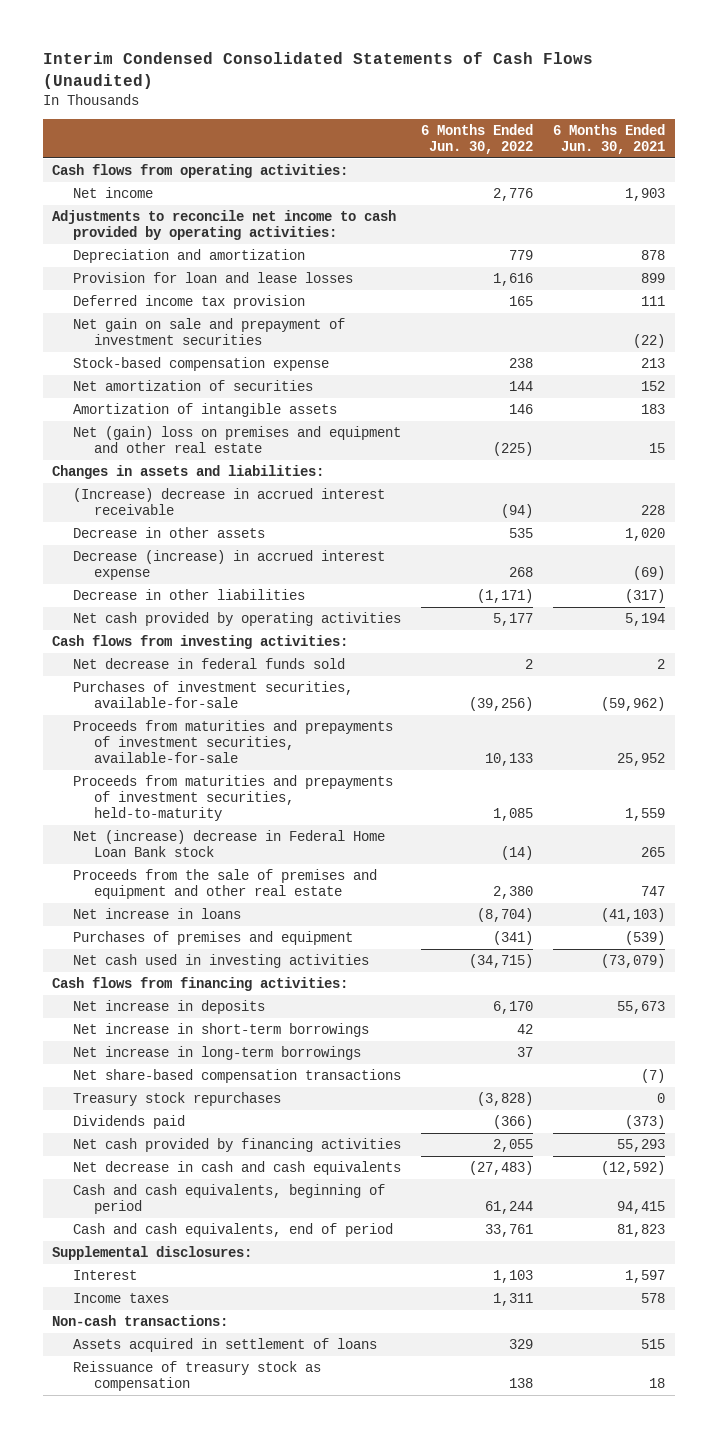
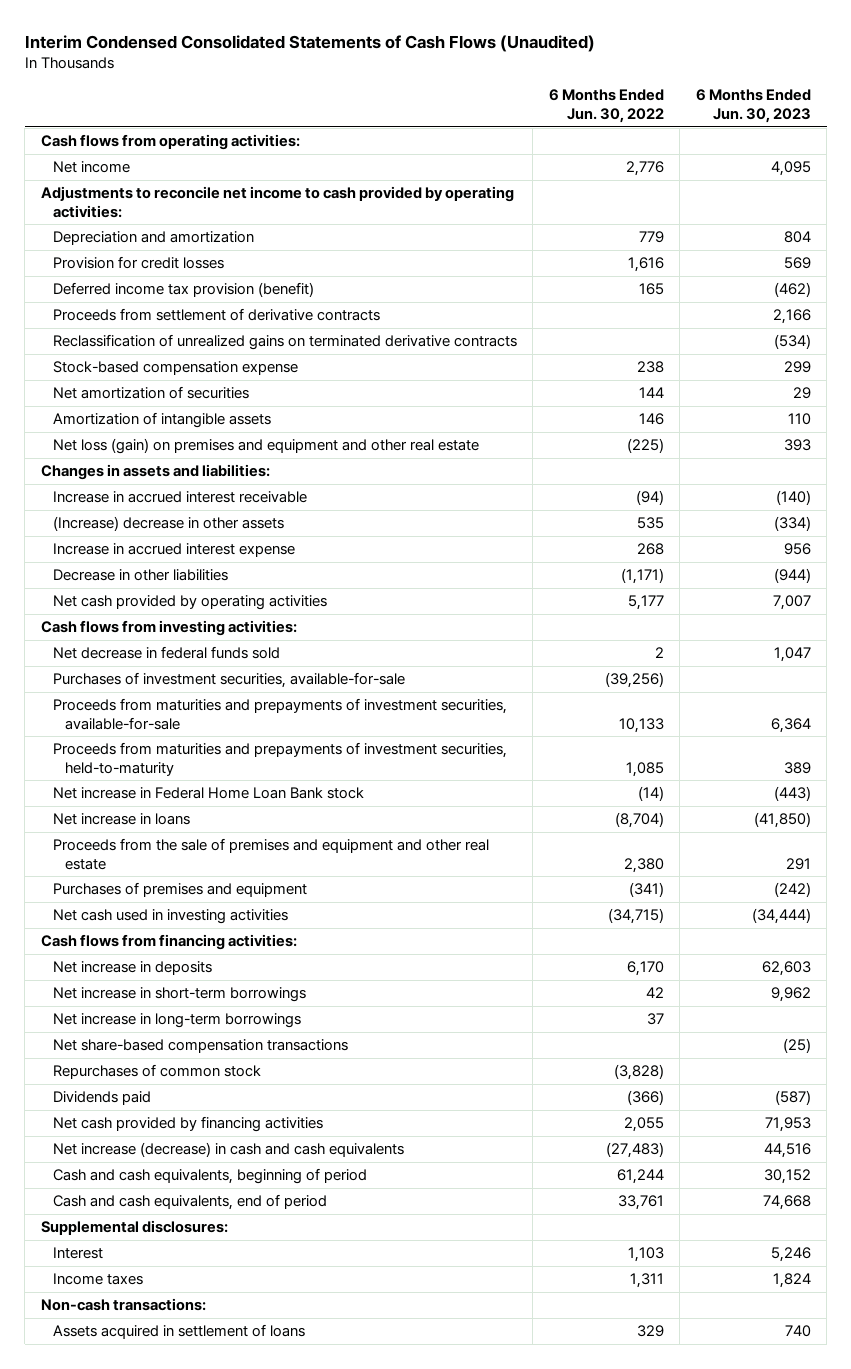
[552,123,665,154] 6 Months Ended Jun. 30, 2021 -> none
none -> [695,89,811,124] 6 Months Ended Jun. 30, 2023
[73,318,346,346] Net gain on sale and prepayment of investment securities -> none
[73,272,354,284] Provision for loan and lease losses -> [52,256,224,270] Provision for credit losses
[73,295,306,310] Deferred income tax provision -> [52,282,314,298] Deferred income tax provision (benefit)
none -> [52,308,380,322] Proceeds from settlement of derivative contracts
none -> [52,334,517,351] Reclassification of unrealized gains on terminated derivative contracts
[73,426,402,454] Net (gain) loss on premises and equipment and other real estate -> [52,438,479,455] Net loss (gain) on premises and equipment and other real estate
[73,488,386,516] (Increase) decrease in accrued interest receivable -> [52,491,307,504] Increase in accrued interest receivable
[73,527,266,539] Decrease in other assets -> [52,516,284,532] (Increase) decrease in other assets
[73,550,386,581] Decrease (increase) in accrued interest expense -> [52,543,295,558] Increase in accrued interest expense
[73,830,386,858] Net (increase) decrease in Federal Home Loan Bank stock -> [52,787,364,800] Net increase in Federal Home Loan Bank stock
[73,869,378,900] Proceeds from the sale of premises and equipment and other real estate -> [52,838,489,870] Proceeds from the sale of premises and equipment and other real estate
[73,1092,282,1107] Treasury stock repurchases -> [52,1064,261,1080] Repurchases of common stock
[73,1161,402,1176] Net decrease in cash and cash equivalents -> [52,1142,404,1158] Net increase (decrease) in cash and cash equivalents
[73,1361,322,1392] Reissuance of treasury stock as compensation -> none

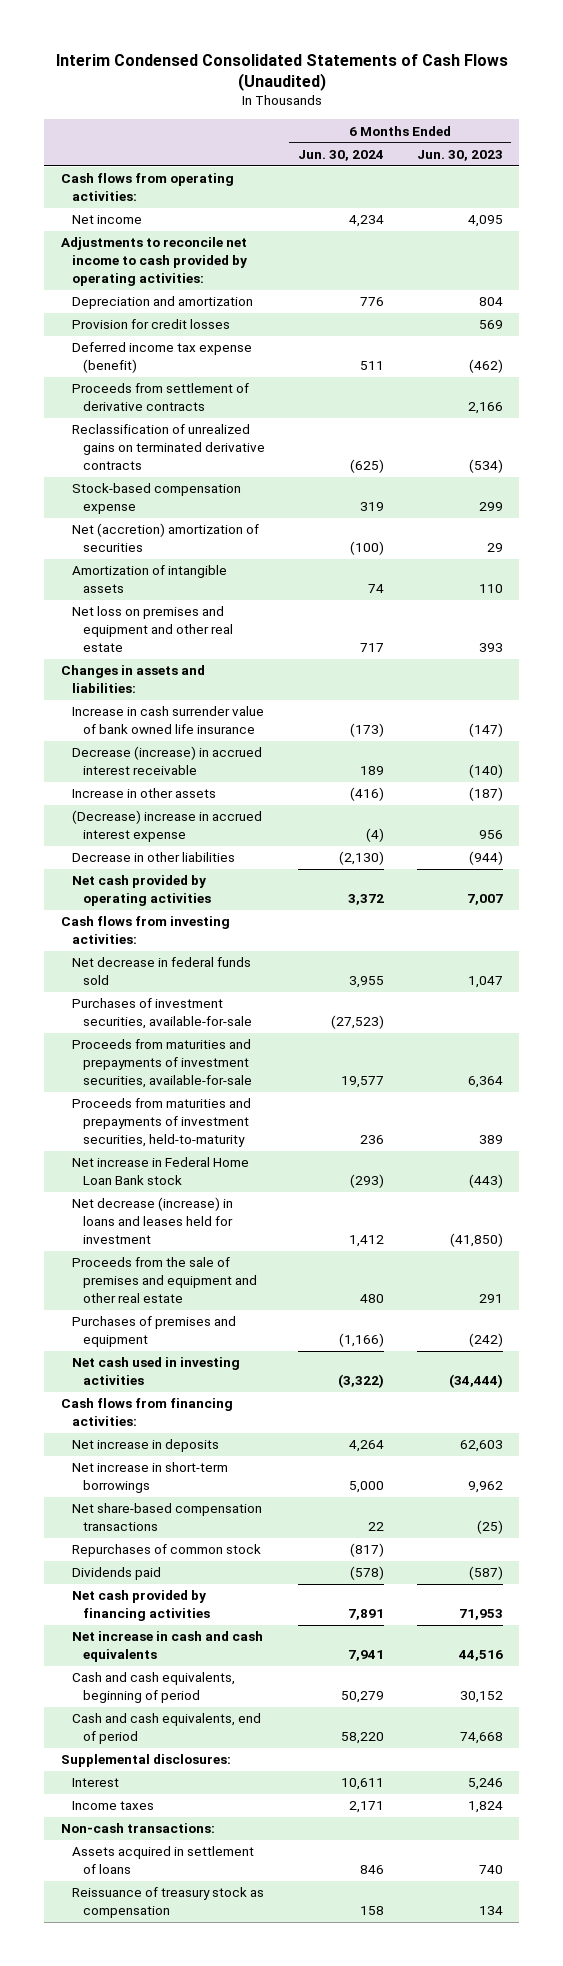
[548,89,664,124] 6 Months Ended Jun. 30, 2022 -> none
none -> [297,149,384,161] Jun. 30, 2024
[52,282,314,298] Deferred income tax provision (benefit) -> [71,342,252,374] Deferred income tax expense (benefit)
[52,386,249,400] Net amortization of securities -> [71,523,259,553] Net (accretion) amortization of securities
[52,438,479,455] Net loss (gain) on premises and equipment and other real estate -> [71,606,233,652] Net loss on premises and equipment and other real estate
none -> [71,706,264,735] Increase in cash surrender value of bank owned life insurance
[52,491,307,504] Increase in accrued interest receivable -> [71,746,262,776] Decrease (increase) in accrued interest receivable
[52,516,284,532] (Increase) decrease in other assets -> [71,788,216,799] Increase in other assets
[773,516,811,532] (334) -> [468,787,503,802] (187)
[52,543,295,558] Increase in accrued interest expense -> [71,810,262,843] (Decrease) increase in accrued interest expense
[52,813,190,826] Net increase in loans -> [71,1197,233,1244] Net decrease (increase) in loans and leases held for investment
[52,1013,301,1029] Net increase in long-term borrowings -> none
[52,1142,404,1158] Net increase (decrease) in cash and cash equivalents -> [71,1631,263,1663] Net increase in cash and cash equivalents
none -> [71,1887,264,1919] Reissuance of treasury stock as compensation

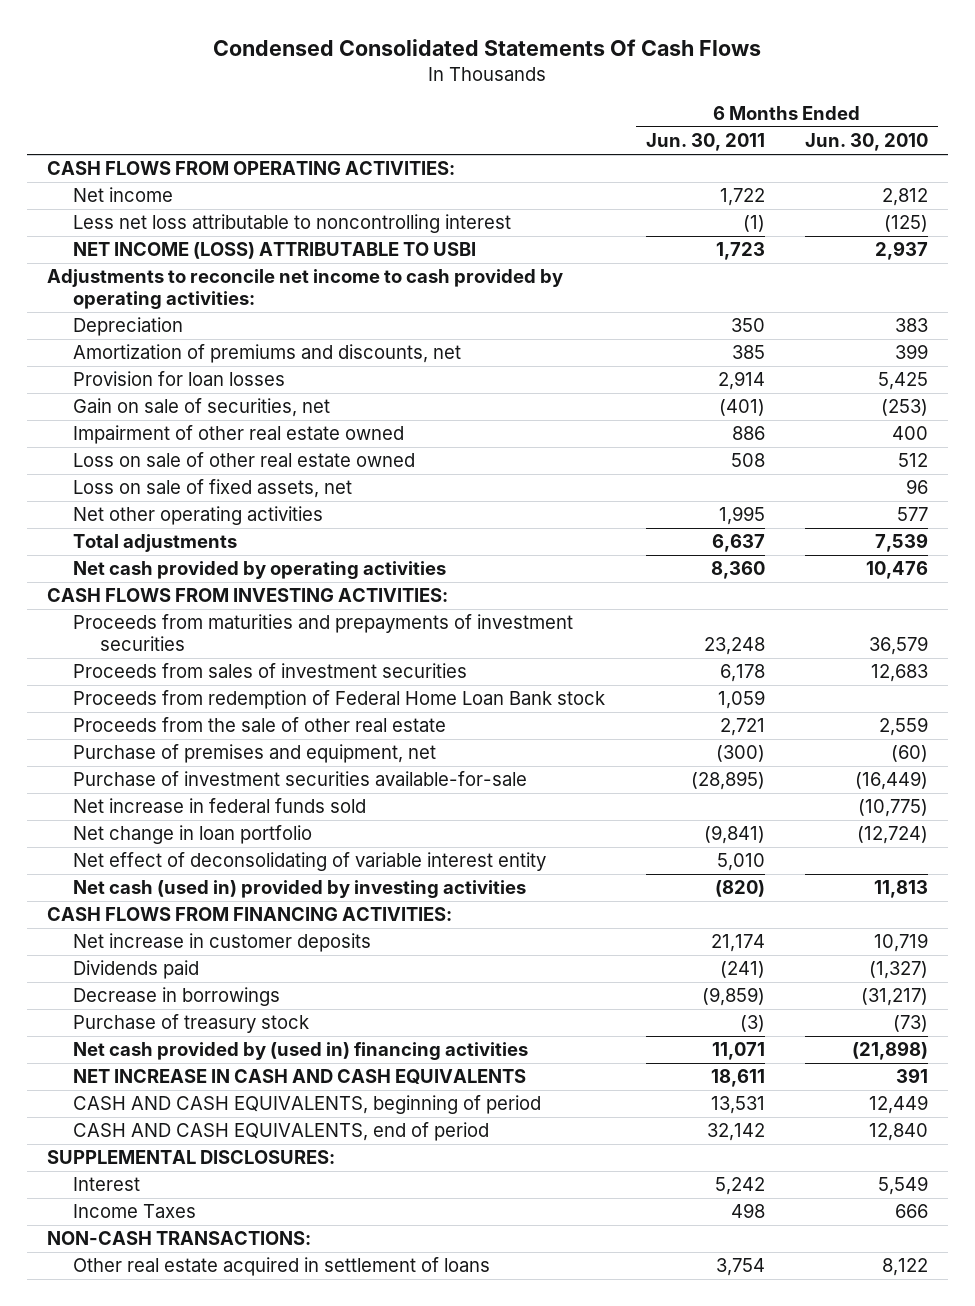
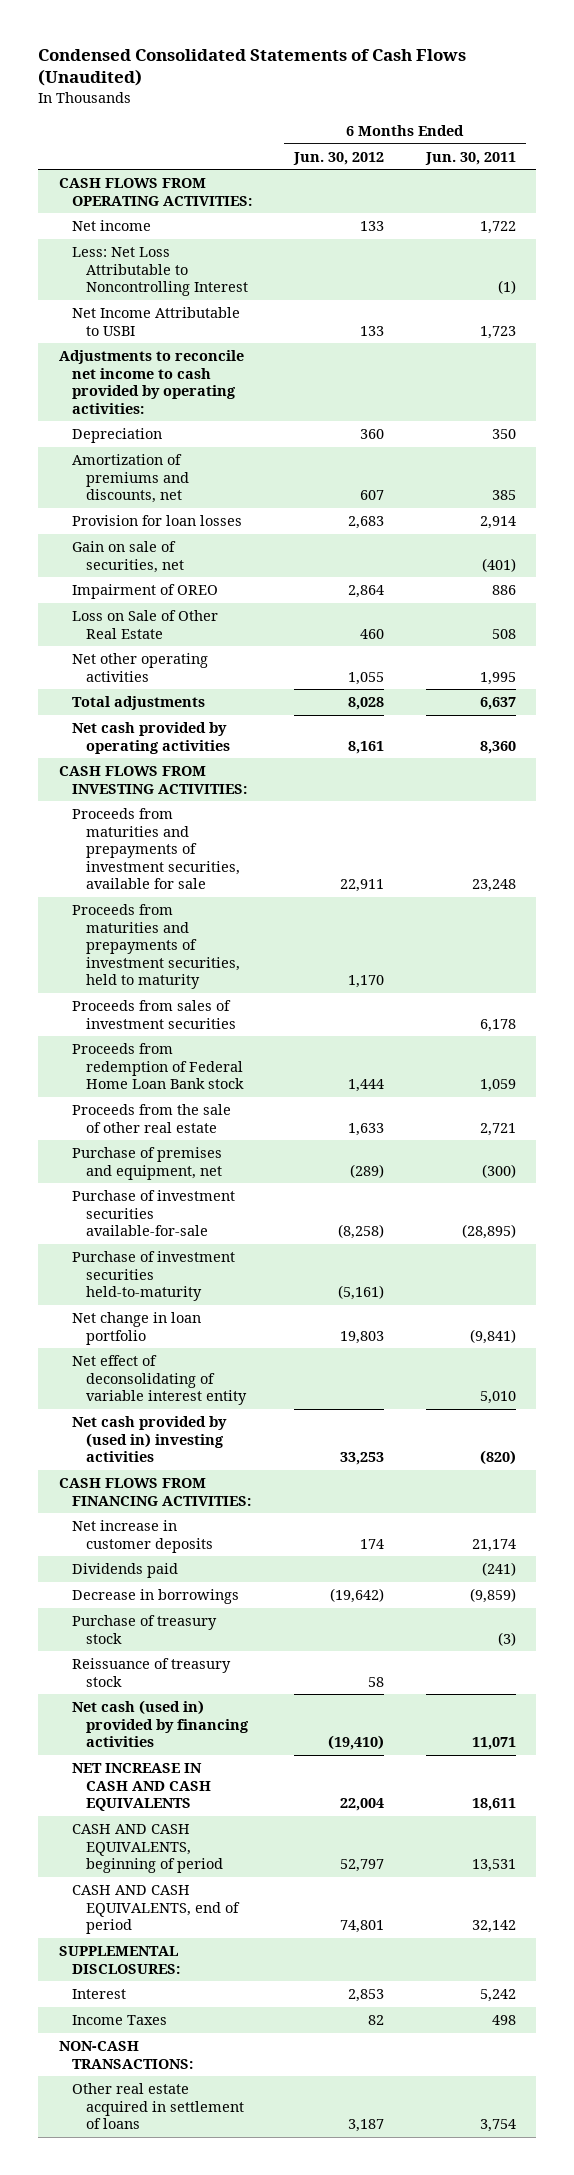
[213,38,762,56] Condensed Consolidated Statements Of Cash Flows -> [37,48,466,87] Condensed Consolidated Statements of Cash Flows (Unaudited)
[804,133,928,152] Jun. 30, 2010 -> none
none -> [293,151,385,165] Jun. 30, 2012
[73,214,512,234] Less net loss attributable to noncontrolling interest -> [72,247,249,297] Less: Net Loss Attributable to Noncontrolling Interest
[73,242,477,260] NET INCOME (LOSS) ATTRIBUTABLE TO USBI -> [72,307,241,336] Net Income Attributable to USBI
[73,479,353,499] Loss on sale of fixed assets, net -> none
[73,425,405,445] Impairment of other real estate owned -> [72,584,219,600] Impairment of OREO
[73,452,416,468] Loss on sale of other real estate owned -> [72,610,219,639] Loss on Sale of Other Real Estate
[73,614,574,652] Proceeds from maturities and prepayments of investment securities -> [72,808,241,890] Proceeds from maturities and prepayments of investment securities, available for sale
none -> [72,904,241,990] Proceeds from maturities and prepayments of investment securities, held to maturity
[73,798,367,814] Net increase in federal funds sold -> none
none -> [72,1251,236,1302] Purchase of investment securities held-to-maturity
[73,880,527,899] Net cash (used in) provided by investing activities -> [72,1416,228,1463] Net cash provided by (used in) investing activities
none -> [72,1658,232,1687] Reissuance of treasury stock
[73,1042,529,1061] Net cash provided by (used in) financing activities -> [72,1700,250,1748] Net cash (used in) provided by financing activities

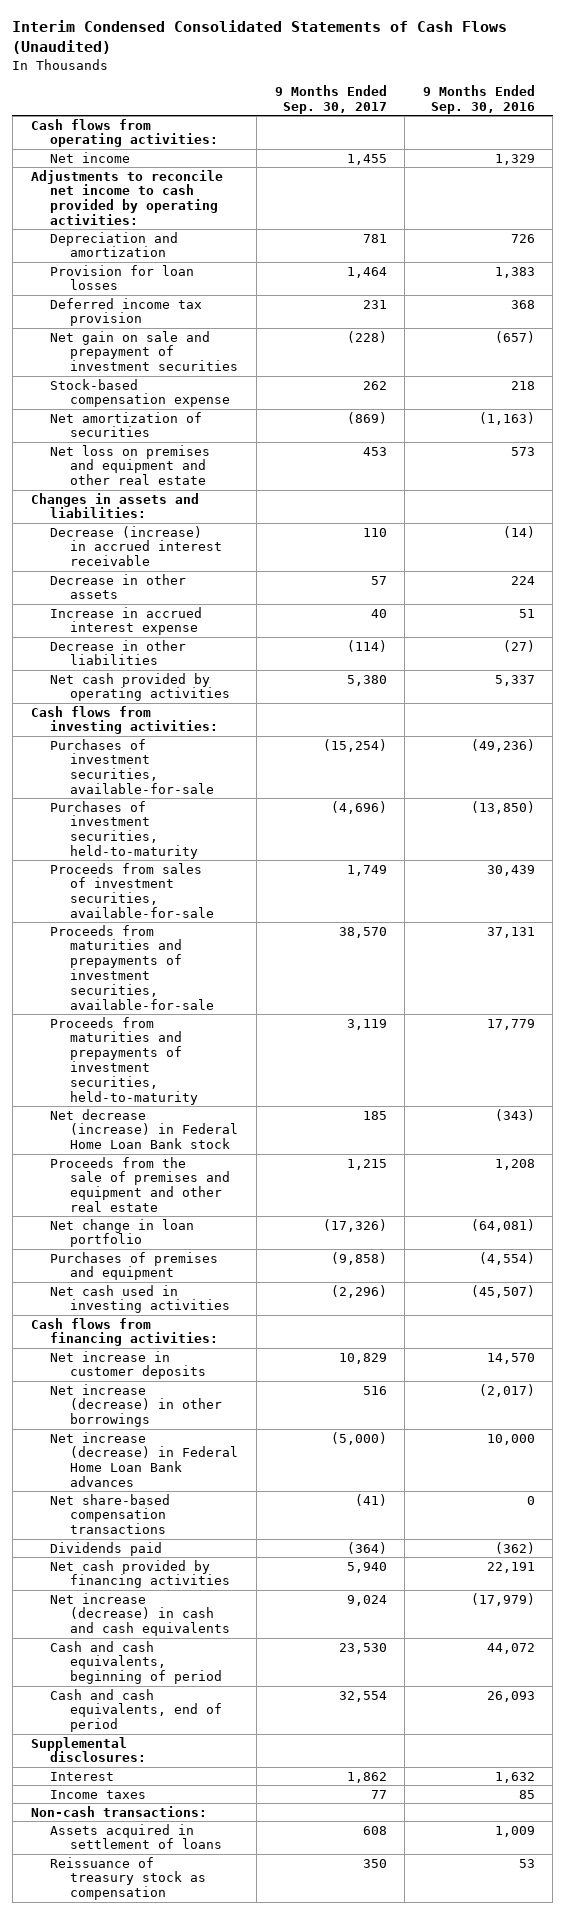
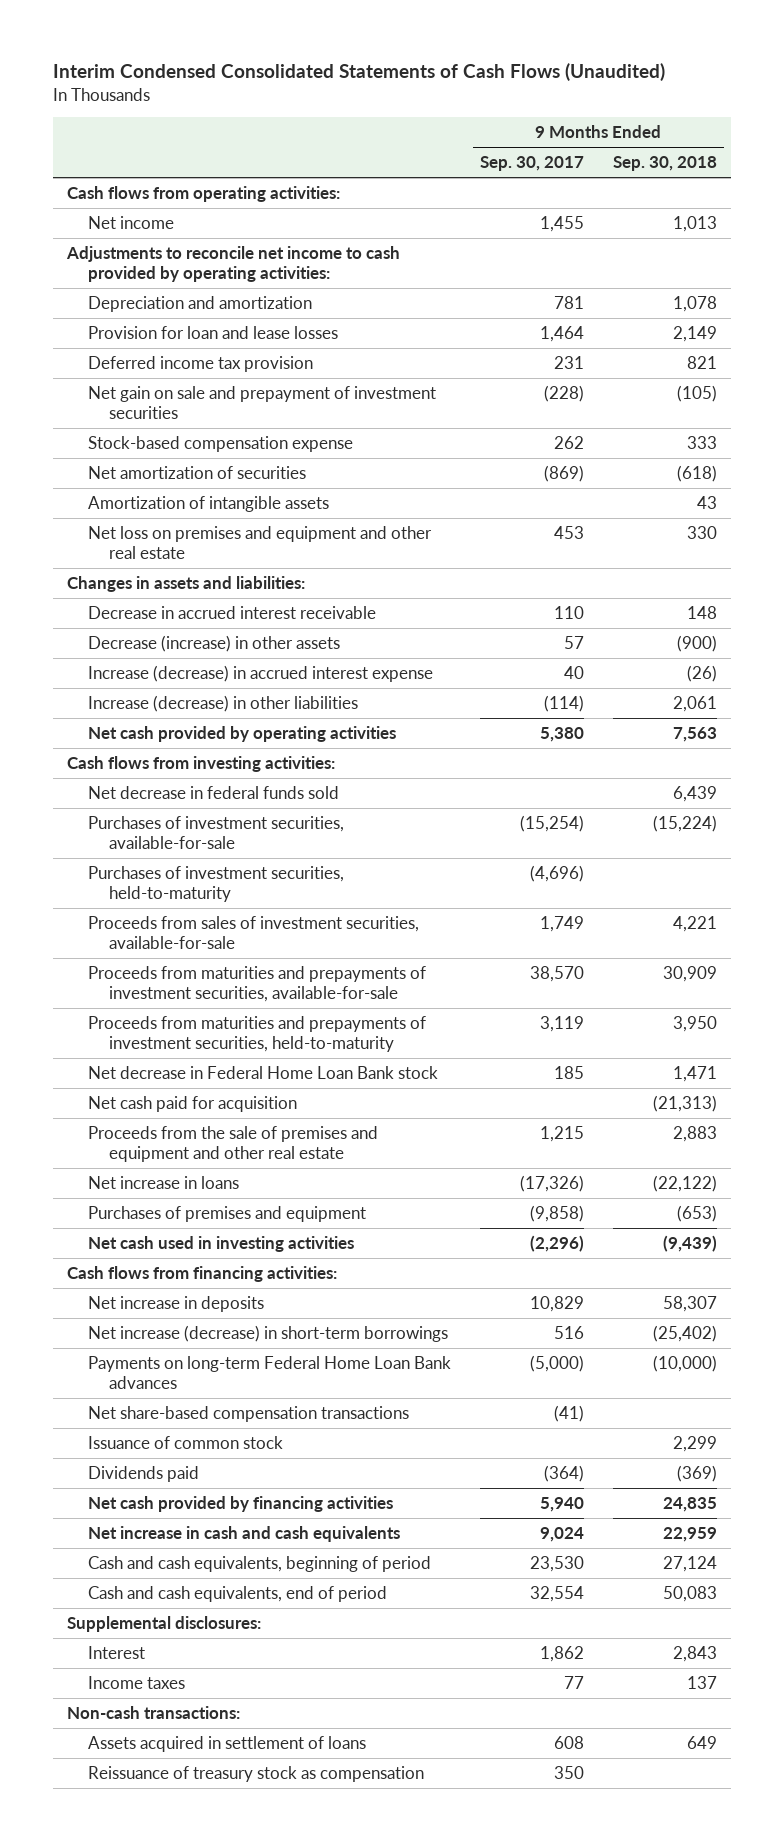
[422,85,535,114] 9 Months Ended Sep. 30, 2016 -> none
none -> [612,156,717,172] Sep. 30, 2018
[50,264,195,291] Provision for loan losses -> [87,326,338,340] Provision for loan and lease losses
none -> [87,496,329,513] Amortization of intangible assets
[50,525,223,567] Decrease (increase) in accrued interest receivable -> [87,606,376,620] Decrease in accrued interest receivable
[50,573,187,600] Decrease in other assets -> [87,635,340,653] Decrease (increase) in other assets
[50,606,203,636] Increase in accrued interest expense -> [87,665,433,683] Increase (decrease) in accrued interest expense
[50,639,187,666] Decrease in other liabilities -> [87,695,358,713] Increase (decrease) in other liabilities
none -> [87,786,339,800] Net decrease in federal funds sold
[50,1108,239,1150] Net decrease (increase) in Federal Home Loan Bank stock -> [87,1066,438,1080] Net decrease in Federal Home Loan Bank stock
none -> [87,1096,297,1113] Net cash paid for acquisition
[50,1218,195,1248] Net change in loan portfolio -> [87,1176,239,1190] Net increase in loans
[50,1431,239,1487] Net increase (decrease) in Federal Home Loan Bank advances -> none
[50,1350,207,1380] Net increase in customer deposits -> [87,1296,264,1313] Net increase in deposits
[50,1383,223,1428] Net increase (decrease) in other borrowings -> [87,1325,448,1343] Net increase (decrease) in short-term borrowings
none -> [87,1356,451,1390] Payments on long-term Federal Home Loan Bank advances
none -> [87,1436,283,1450] Issuance of common stock
[50,1592,231,1637] Net increase (decrease) in cash and cash equivalents -> [87,1526,400,1543] Net increase in cash and cash equivalents

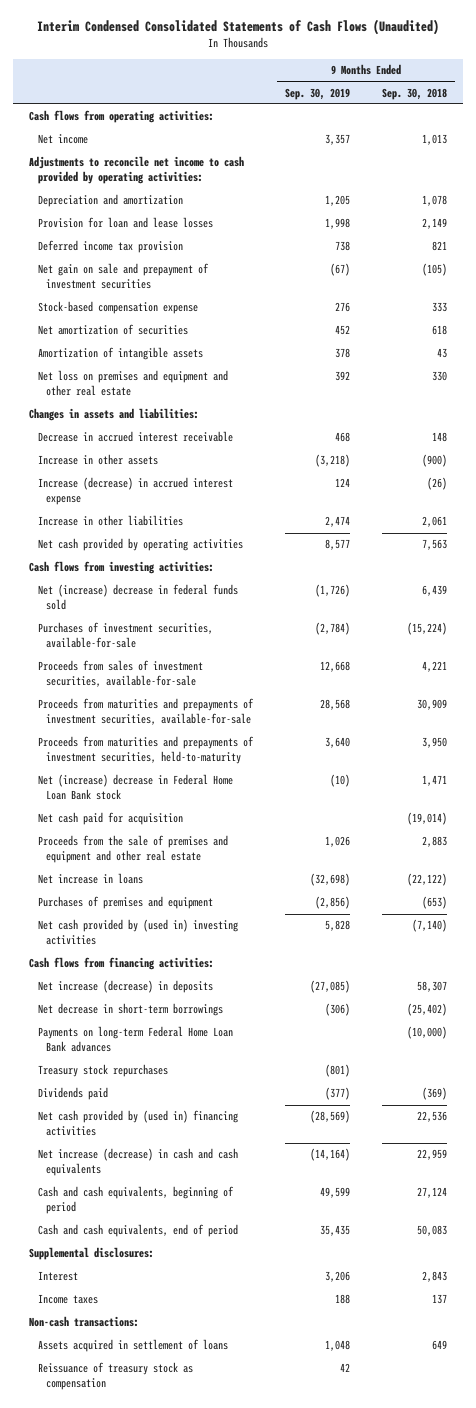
[479,156,584,172] Sep. 30, 2017 -> none
none -> [284,87,350,100] Sep. 30, 2019
[676,465,717,483] (618) -> [431,325,447,336] 618
[87,635,340,653] Decrease (increase) in other assets -> [37,454,158,466] Increase in other assets
[87,695,358,713] Increase (decrease) in other liabilities -> [37,515,183,527] Increase in other liabilities
[87,786,339,800] Net decrease in federal funds sold -> [37,584,238,611] Net (increase) decrease in federal funds sold
[87,866,344,903] Purchases of investment securities, held-to-maturity -> none
[87,1066,438,1080] Net decrease in Federal Home Loan Bank stock -> [37,774,233,801] Net (increase) decrease in Federal Home Loan Bank stock
[652,1095,717,1113] (21,313) -> [406,812,447,826] (19,014)
[87,1236,354,1253] Net cash used in investing activities -> [37,919,238,946] Net cash provided by (used in) investing activities
[662,1235,717,1253] (9,439) -> [411,919,447,933] (7,140)
[87,1296,264,1313] Net increase in deposits -> [37,980,213,994] Net increase (decrease) in deposits
[87,1325,448,1343] Net increase (decrease) in short-term borrowings -> [37,1003,223,1017] Net decrease in short-term borrowings
[87,1406,409,1423] Net share-based compensation transactions -> none
[87,1436,283,1450] Issuance of common stock -> none
none -> [37,1064,168,1078] Treasury stock repurchases
[87,1496,393,1513] Net cash provided by financing activities -> [37,1110,238,1137] Net cash provided by (used in) financing activities
[662,1497,717,1513] 24,835 -> [416,1111,447,1123] 22,536
[87,1526,400,1543] Net increase in cash and cash equivalents -> [37,1148,238,1177] Net increase (decrease) in cash and cash equivalents

